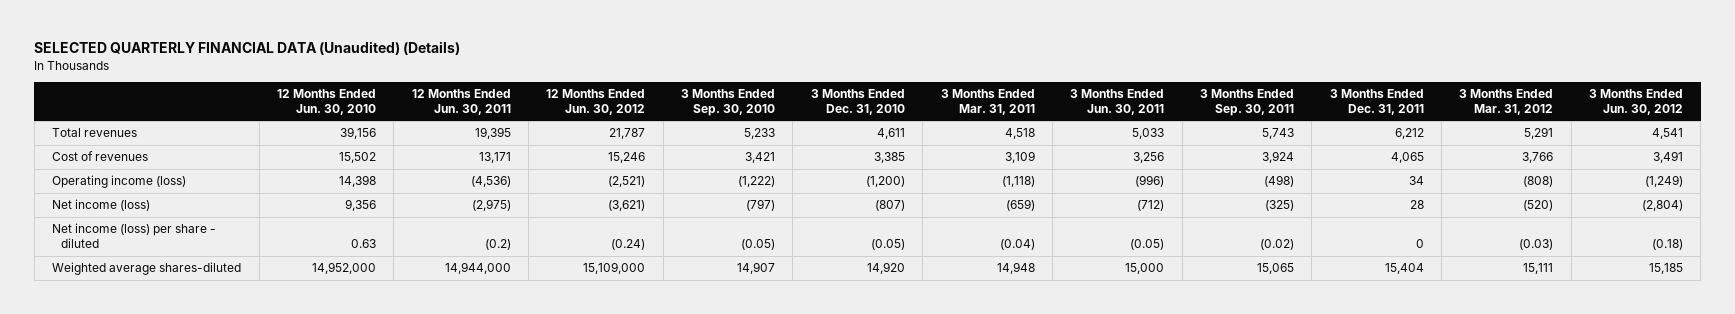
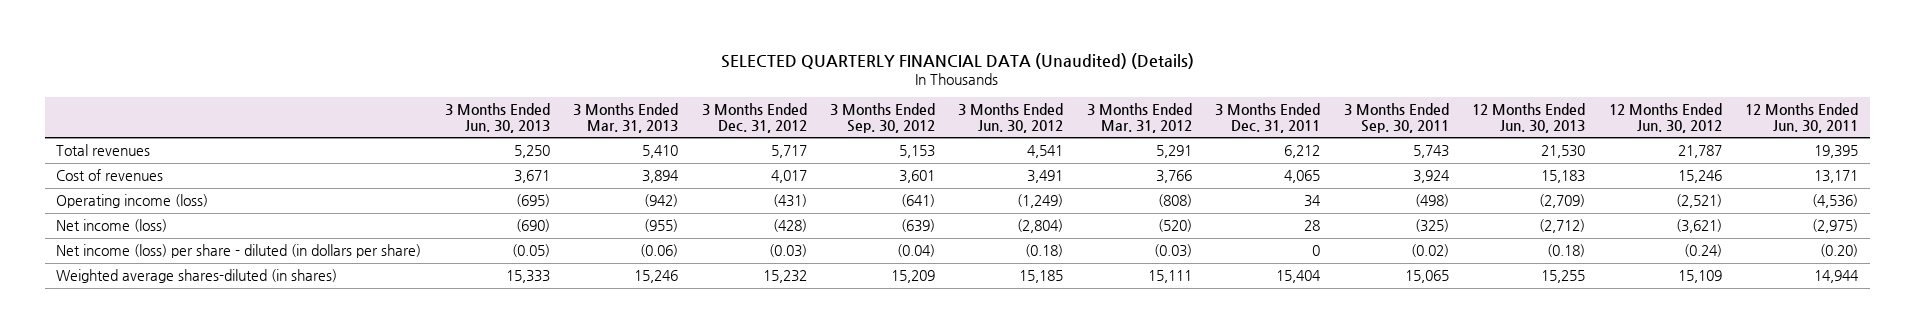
[276,89,376,115] 12 Months Ended Jun. 30, 2010 -> none
[681,89,776,116] 3 Months Ended Sep. 30, 2010 -> none
[810,89,905,115] 3 Months Ended Dec. 31, 2010 -> none
[940,89,1035,115] 3 Months Ended Mar. 31, 2011 -> none
[1070,89,1165,115] 3 Months Ended Jun. 30, 2011 -> none
none -> [444,103,550,133] 3 Months Ended Jun. 30, 2013
none -> [573,103,679,133] 3 Months Ended Mar. 31, 2013
none -> [701,103,807,133] 3 Months Ended Dec. 31, 2012
none -> [830,103,936,133] 3 Months Ended Sep. 30, 2012
none -> [1472,103,1586,133] 12 Months Ended Jun. 30, 2013
[52,223,217,249] Net income (loss) per share - diluted -> [56,243,422,258] Net income (loss) per share - diluted (in dollars per share)
[484,239,511,251] (0.2) -> [1819,243,1858,257] (0.20)
[52,262,242,276] Weighted average shares-diluted -> [56,268,338,283] Weighted average shares-diluted (in shares)
[444,262,511,275] 14,944,000 -> [1813,269,1859,283] 14,944
[583,262,646,275] 15,109,000 -> [1677,269,1722,283] 15,109

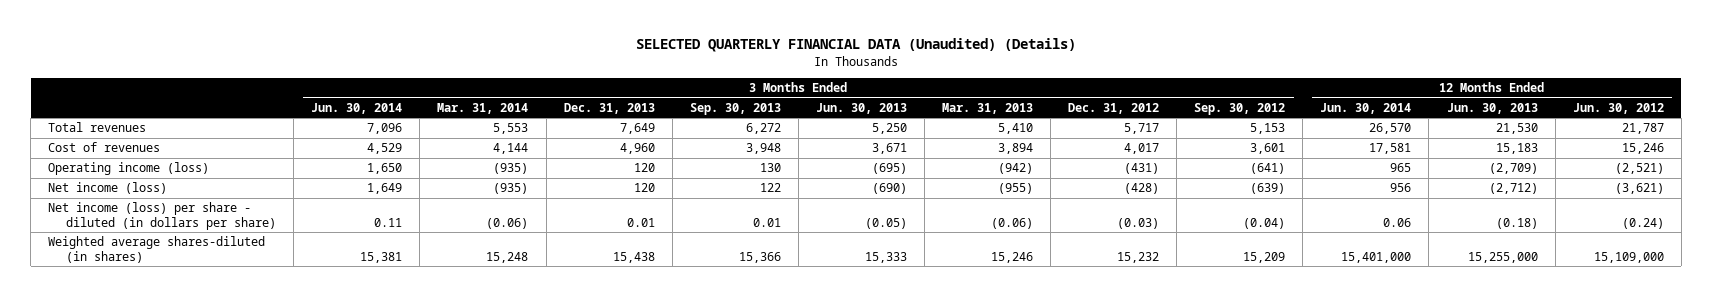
[958,103,1064,133] 3 Months Ended Jun. 30, 2012 -> none
[1086,103,1192,133] 3 Months Ended Mar. 31, 2012 -> none
[1215,103,1321,133] 3 Months Ended Dec. 31, 2011 -> none
[1343,103,1449,133] 3 Months Ended Sep. 30, 2011 -> none
[1744,103,1858,133] 12 Months Ended Jun. 30, 2011 -> none
none -> [311,102,403,114] Jun. 30, 2014
none -> [437,102,529,114] Mar. 31, 2014
none -> [563,102,655,114] Dec. 31, 2013
none -> [689,102,781,115] Sep. 30, 2013
none -> [1320,102,1412,114] Jun. 30, 2014
[1541,269,1586,283] 15,255 -> [1467,251,1538,263] 15,255,000
[1677,269,1722,283] 15,109 -> [1593,251,1664,263] 15,109,000

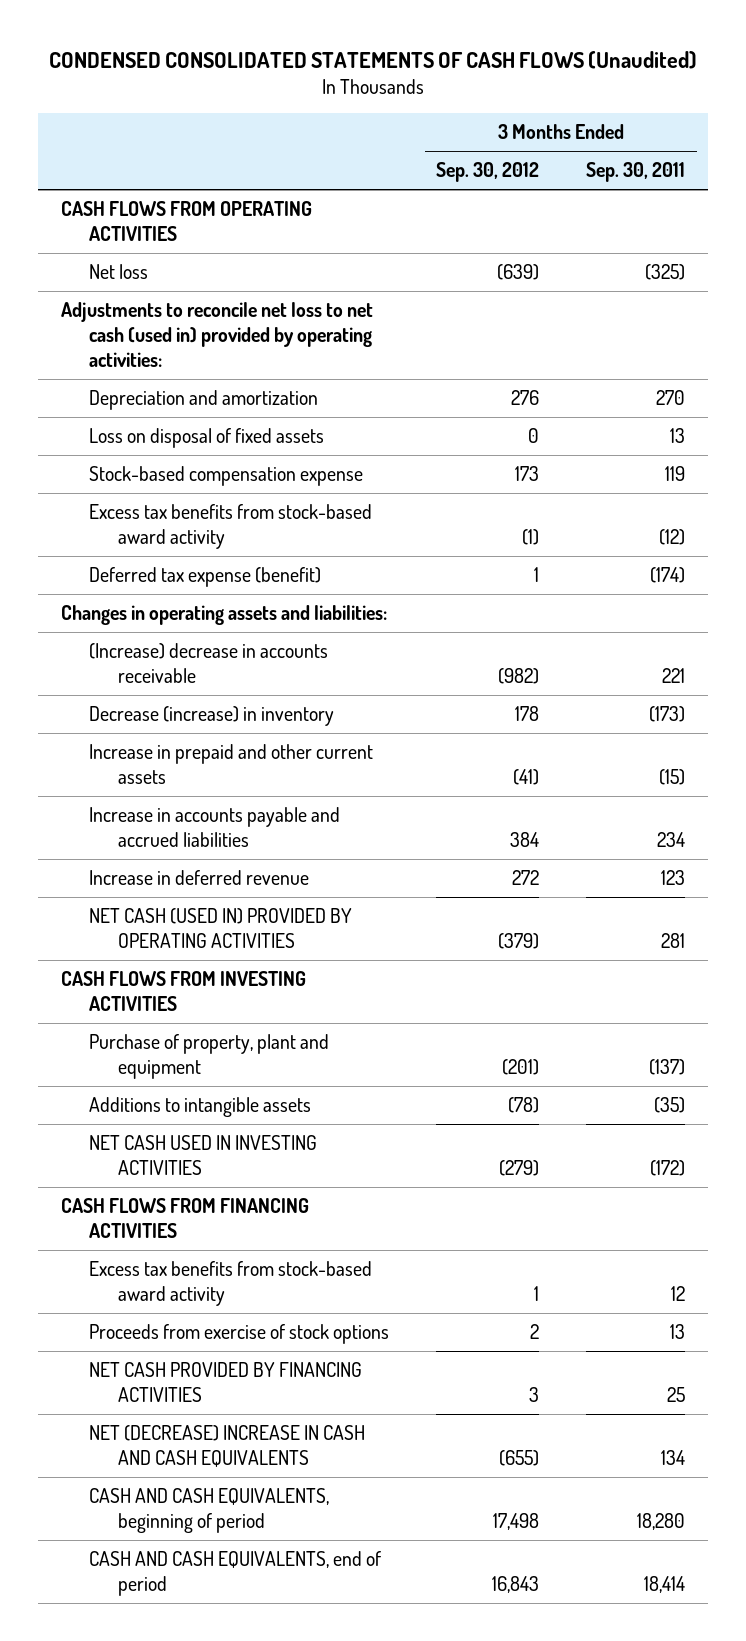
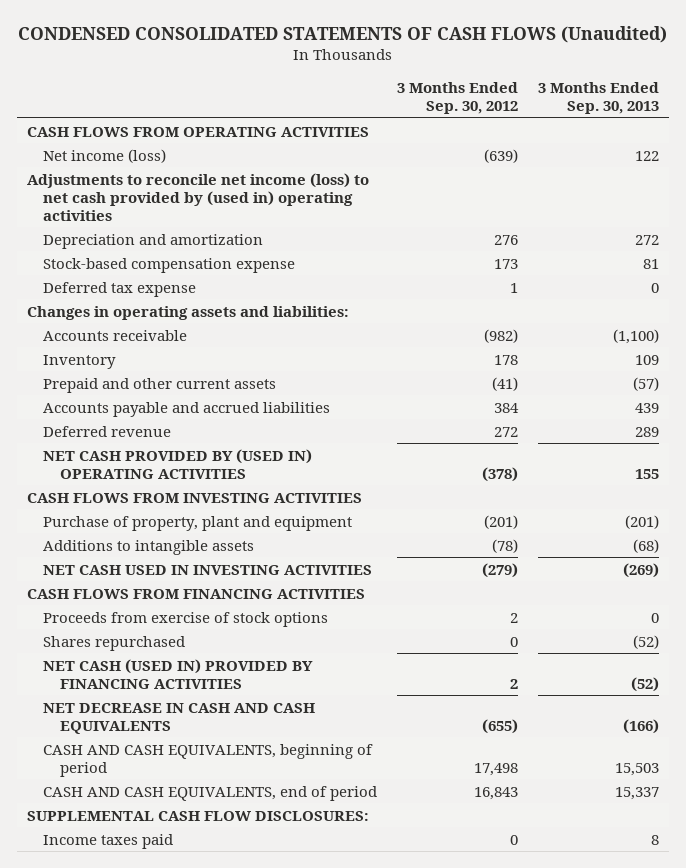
[586,162,686,183] Sep. 30, 2011 -> none
none -> [538,81,660,114] 3 Months Ended Sep. 30, 2013
[89,263,149,279] Net loss -> [43,148,167,163] Net income (loss)
[61,301,374,368] Adjustments to reconcile net loss to net cash (used in) provided by operating activities: -> [26,172,369,221] Adjustments to reconcile net income (loss) to net cash provided by (used in) operating activities
[89,427,325,448] Loss on disposal of fixed assets -> none
[89,503,373,550] Excess tax benefits from stock-based award activity -> none
[89,566,322,587] Deferred tax expense (benefit) -> [43,281,197,297] Deferred tax expense
[89,642,329,684] (Increase) decrease in accounts receivable -> [43,329,188,341] Accounts receivable
[89,705,335,726] Decrease (increase) in inventory -> [43,354,117,369] Inventory
[89,743,374,785] Increase in prepaid and other current assets -> [43,377,277,393] Prepaid and other current assets
[89,806,341,848] Increase in accounts payable and accrued liabilities -> [43,401,331,417] Accounts payable and accrued liabilities
[89,869,310,885] Increase in deferred revenue -> [43,425,172,437] Deferred revenue
[89,907,353,949] NET CASH (USED IN) PROVIDED BY OPERATING ACTIVITIES -> [43,448,313,479] NET CASH PROVIDED BY (USED IN) OPERATING ACTIVITIES
[498,933,540,950] (379) -> [482,466,519,482] (378)
[89,1260,373,1307] Excess tax benefits from stock-based award activity -> none
none -> [43,635,186,651] Shares repurchased
[89,1361,363,1403] NET CASH PROVIDED BY FINANCING ACTIVITIES -> [43,658,314,689] NET CASH (USED IN) PROVIDED BY FINANCING ACTIVITIES
[529,1387,540,1403] 3 -> [510,678,519,689] 2
[89,1424,366,1468] NET (DECREASE) INCREASE IN CASH AND CASH EQUIVALENTS -> [43,702,316,734] NET DECREASE IN CASH AND CASH EQUIVALENTS
none -> [26,810,369,821] SUPPLEMENTAL CASH FLOW DISCLOSURES:
none -> [43,833,174,849] Income taxes paid

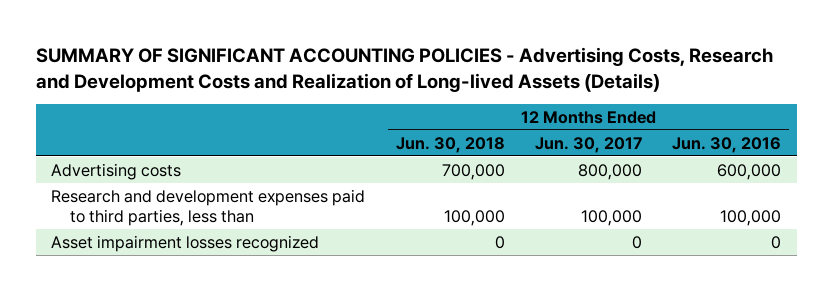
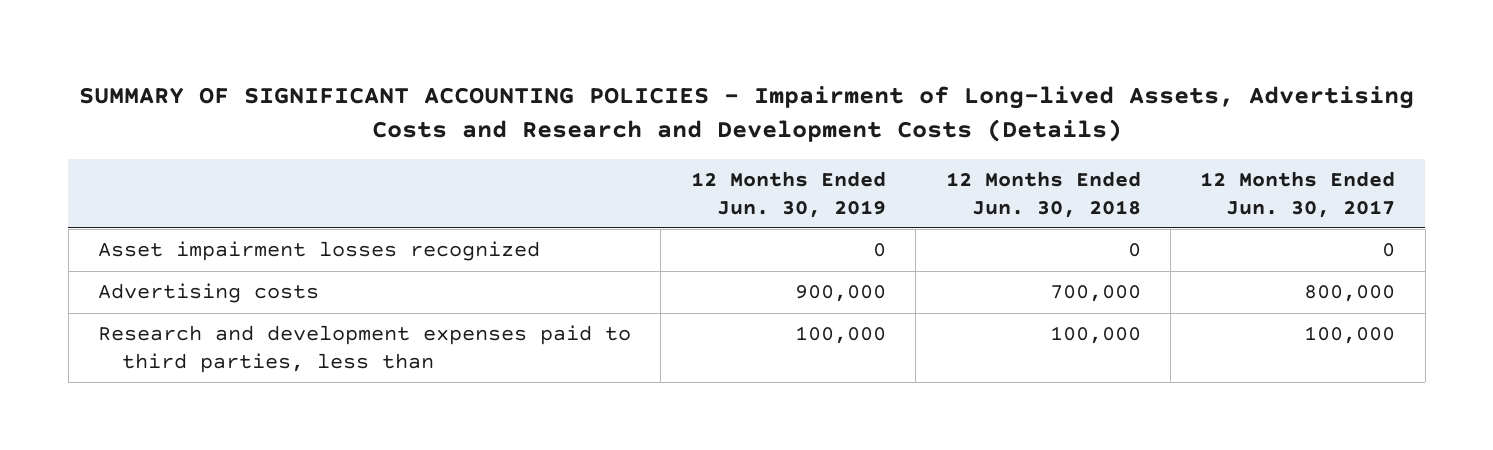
[36,46,774,92] SUMMARY OF SIGNIFICANT ACCOUNTING POLICIES - Advertising Costs, Research and Development Costs and Realization of Long-lived Assets (Details) -> [78,85,1414,142] SUMMARY OF SIGNIFICANT ACCOUNTING POLICIES - Impairment of Long-lived Assets, Advertising Costs and Research and Development Costs (Details)
[672,136,782,153] Jun. 30, 2016 -> none
none -> [690,171,886,218] 12 Months Ended Jun. 30, 2019
[51,234,320,252] Asset impairment losses recognized -> [98,241,541,262] Asset impairment losses recognized

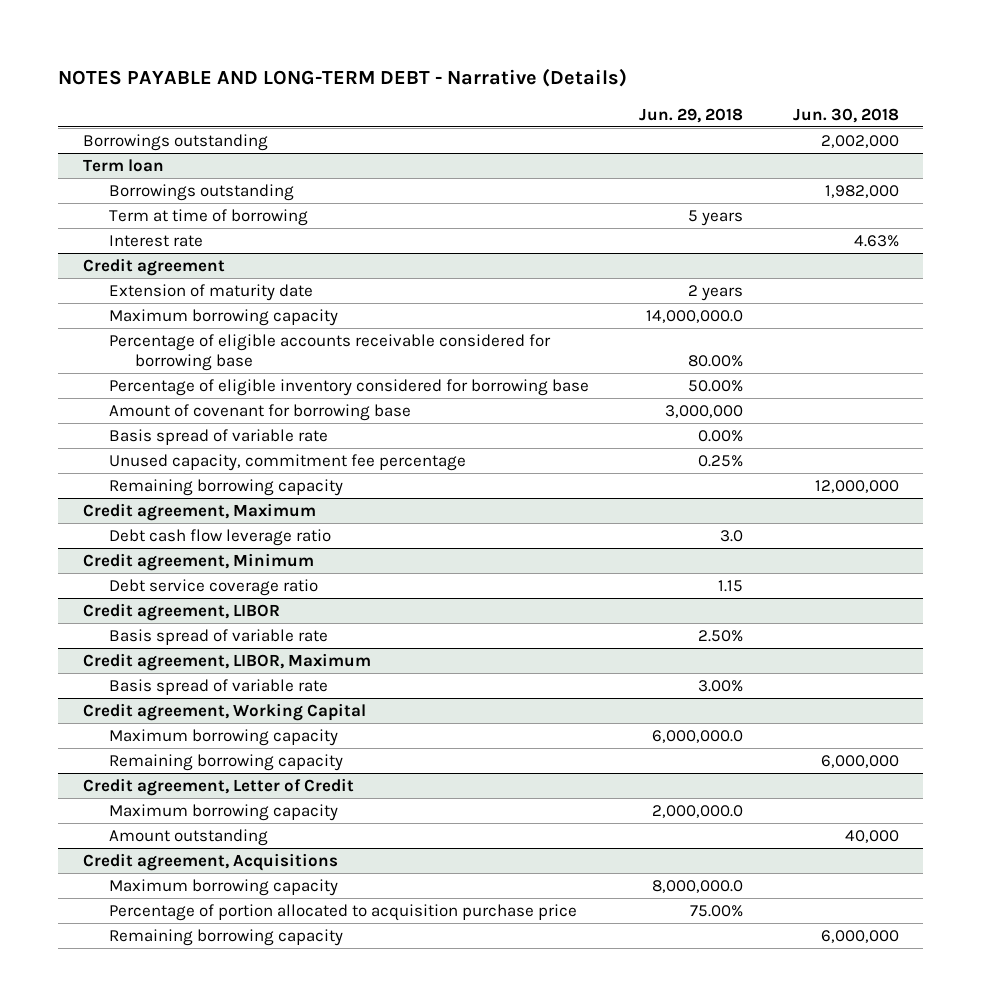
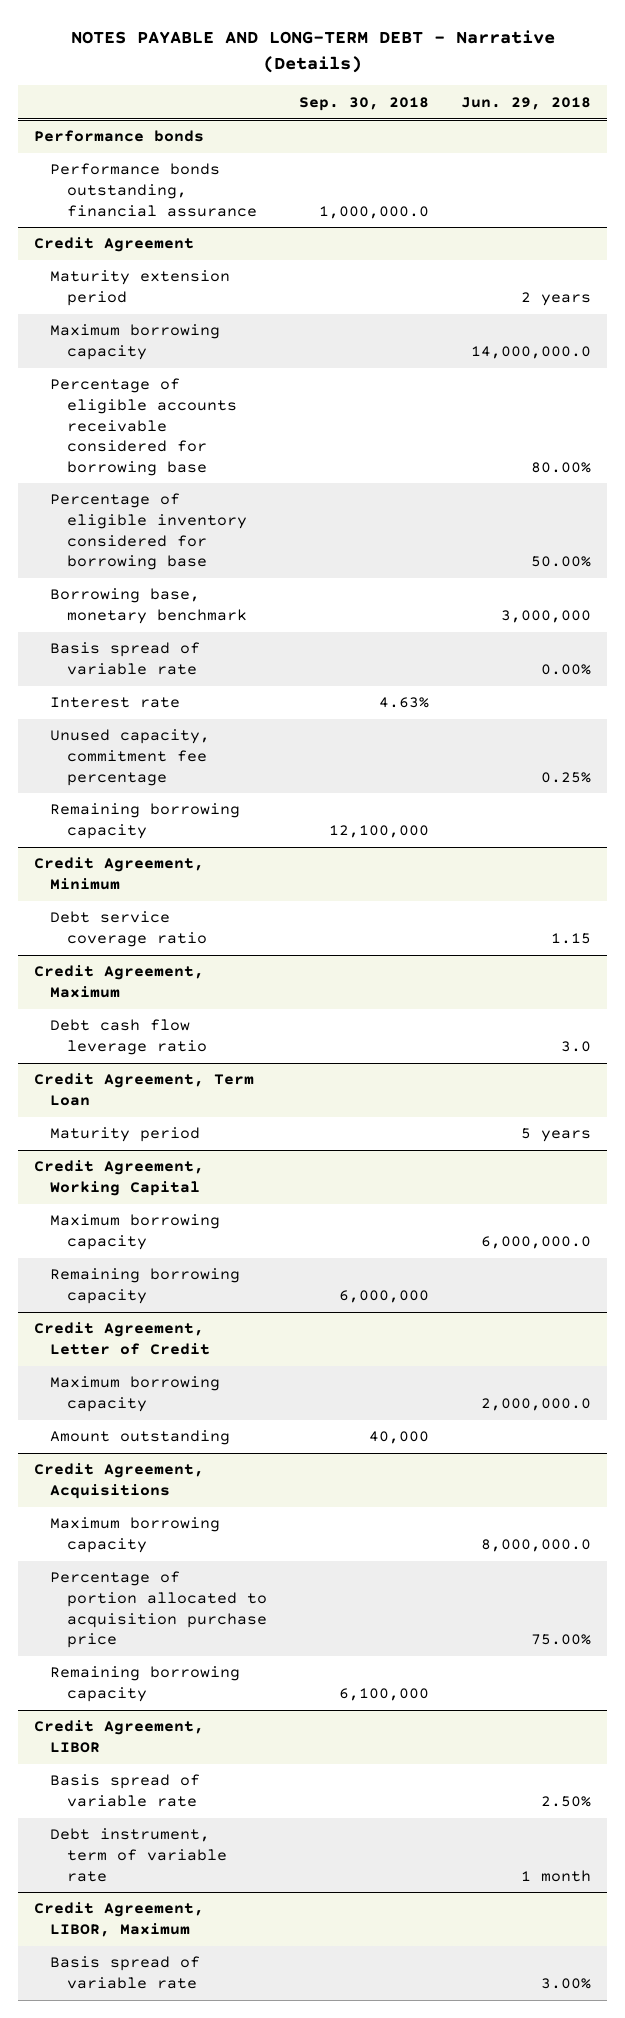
[792,107,899,123] Jun. 30, 2018 -> none
none -> [299,96,430,111] Sep. 30, 2018
[82,133,268,151] Borrowings outstanding -> none
[82,158,164,172] Term loan -> none
[108,183,294,201] Borrowings outstanding -> none
[108,208,308,226] Term at time of borrowing -> none
[108,234,203,247] Interest rate -> none
[108,283,313,301] Extension of maturity date -> none
none -> [33,130,204,143] Performance bonds
none -> [50,163,257,217] Performance bonds outstanding, financial assurance
[82,257,225,276] Credit agreement -> [33,237,194,253] Credit Agreement
none -> [50,270,231,307] Maturity extension period
[108,403,411,421] Amount of covenant for borrowing base -> none
none -> [50,588,247,625] Borrowing base, monetary benchmark
none -> [50,697,181,709] Interest rate
[82,502,316,521] Credit agreement, Maximum -> none
[108,528,331,546] Debt cash flow leverage ratio -> none
[82,552,314,571] Credit agreement, Minimum -> [33,857,204,891] Credit Agreement, Minimum
[82,602,280,621] Credit agreement, LIBOR -> none
[108,628,328,645] Basis spread of variable rate -> none
[108,678,328,695] Basis spread of variable rate -> none
[82,652,371,671] Credit agreement, LIBOR, Maximum -> [33,965,204,999] Credit Agreement, Maximum
none -> [50,1019,207,1056] Debt cash flow leverage ratio
none -> [33,1073,254,1107] Credit Agreement, Term Loan
none -> [50,1127,201,1143] Maturity period
[82,702,366,721] Credit agreement, Working Capital -> [33,1160,204,1197] Credit Agreement, Working Capital
[82,777,354,796] Credit agreement, Letter of Credit -> [33,1322,211,1356] Credit Agreement, Letter of Credit
[82,852,338,871] Credit agreement, Acquisitions -> [33,1463,204,1500] Credit Agreement, Acquisitions
none -> [33,1720,204,1754] Credit Agreement, LIBOR
none -> [50,1774,201,1808] Basis spread of variable rate
none -> [50,1828,227,1882] Debt instrument, term of variable rate
none -> [33,1902,204,1938] Credit Agreement, LIBOR, Maximum
none -> [50,1956,201,1990] Basis spread of variable rate

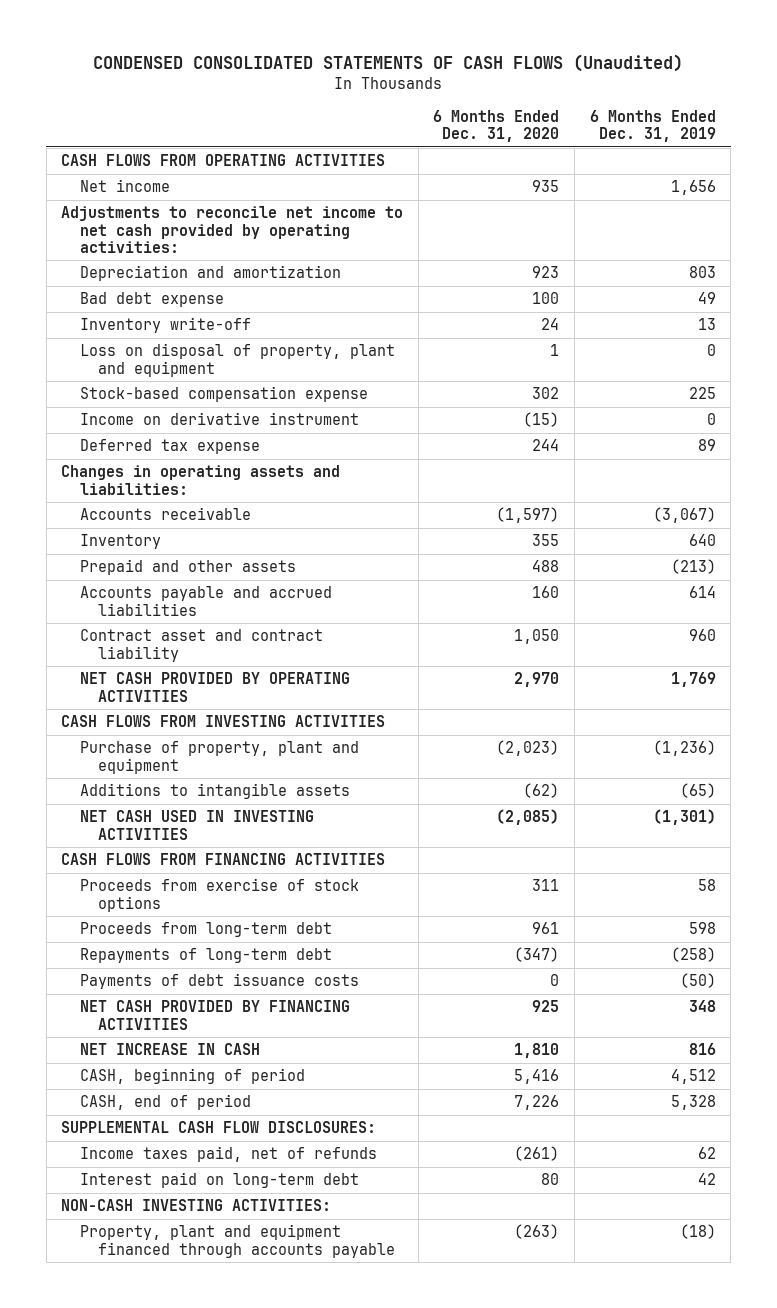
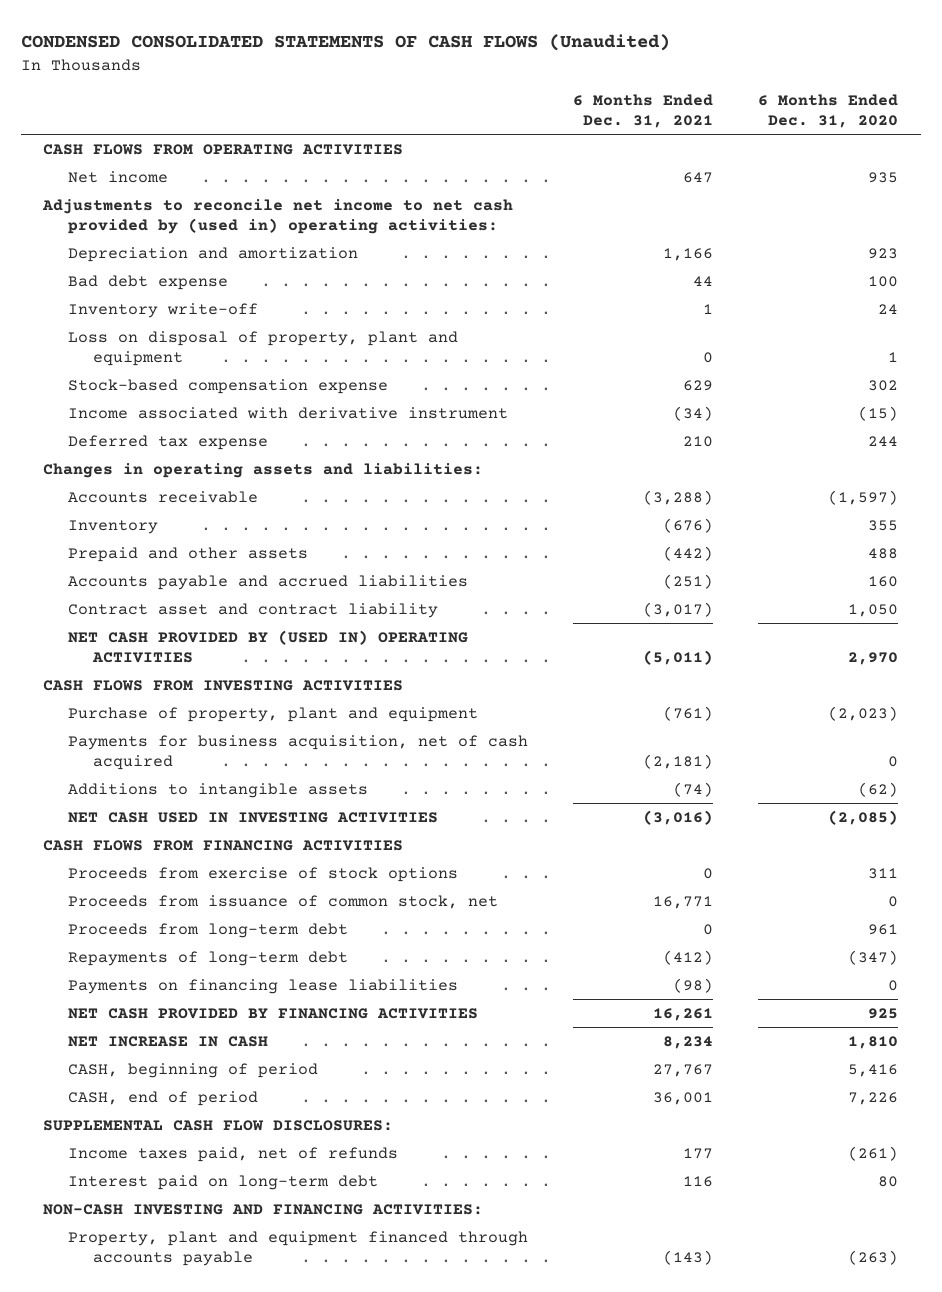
[589,109,716,143] 6 Months Ended Dec. 31, 2019 -> none
none -> [573,94,714,129] 6 Months Ended Dec. 31, 2021
[61,206,404,253] Adjustments to reconcile net income to net cash provided by operating activities: -> [42,198,514,235] Adjustments to reconcile net income to net cash provided by (used in) operating activities:
[79,412,359,426] Income on derivative instrument -> [68,406,509,419] Income associated with derivative instrument
[79,672,350,702] NET CASH PROVIDED BY OPERATING ACTIVITIES -> [68,629,469,664] NET CASH PROVIDED BY (USED IN) OPERATING ACTIVITIES
none -> [68,734,529,771] Payments for business acquisition, net of cash acquired
none -> [68,894,499,909] Proceeds from issuance of common stock, net
[79,973,359,990] Payments of debt issuance costs -> none
none -> [68,978,459,994] Payments on financing lease liabilities
[61,1199,332,1212] NON-CASH INVESTING ACTIVITIES: -> [43,1203,484,1215] NON-CASH INVESTING AND FINANCING ACTIVITIES:

